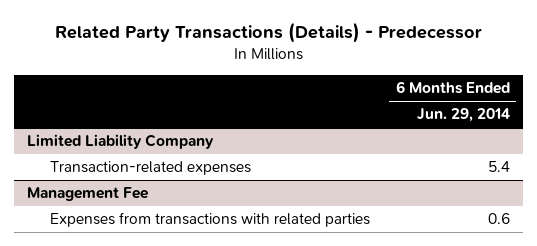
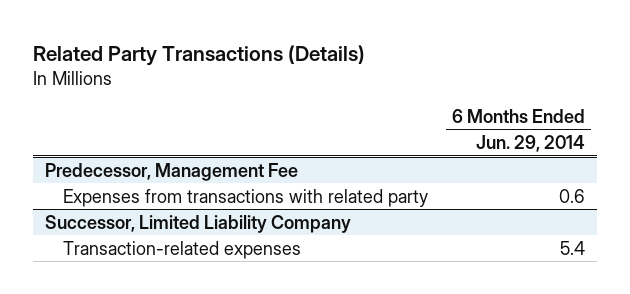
[54,22,482,44] Related Party Transactions (Details) - Predecessor -> [33,44,366,66] Related Party Transactions (Details)
none -> [45,162,299,181] Predecessor, Management Fee
none -> [63,188,429,207] Expenses from transactions with related party
[27,134,215,150] Limited Liability Company -> [45,214,352,233] Successor, Limited Liability Company
[27,187,149,202] Management Fee -> none
[49,212,370,228] Expenses from transactions with related parties -> none

